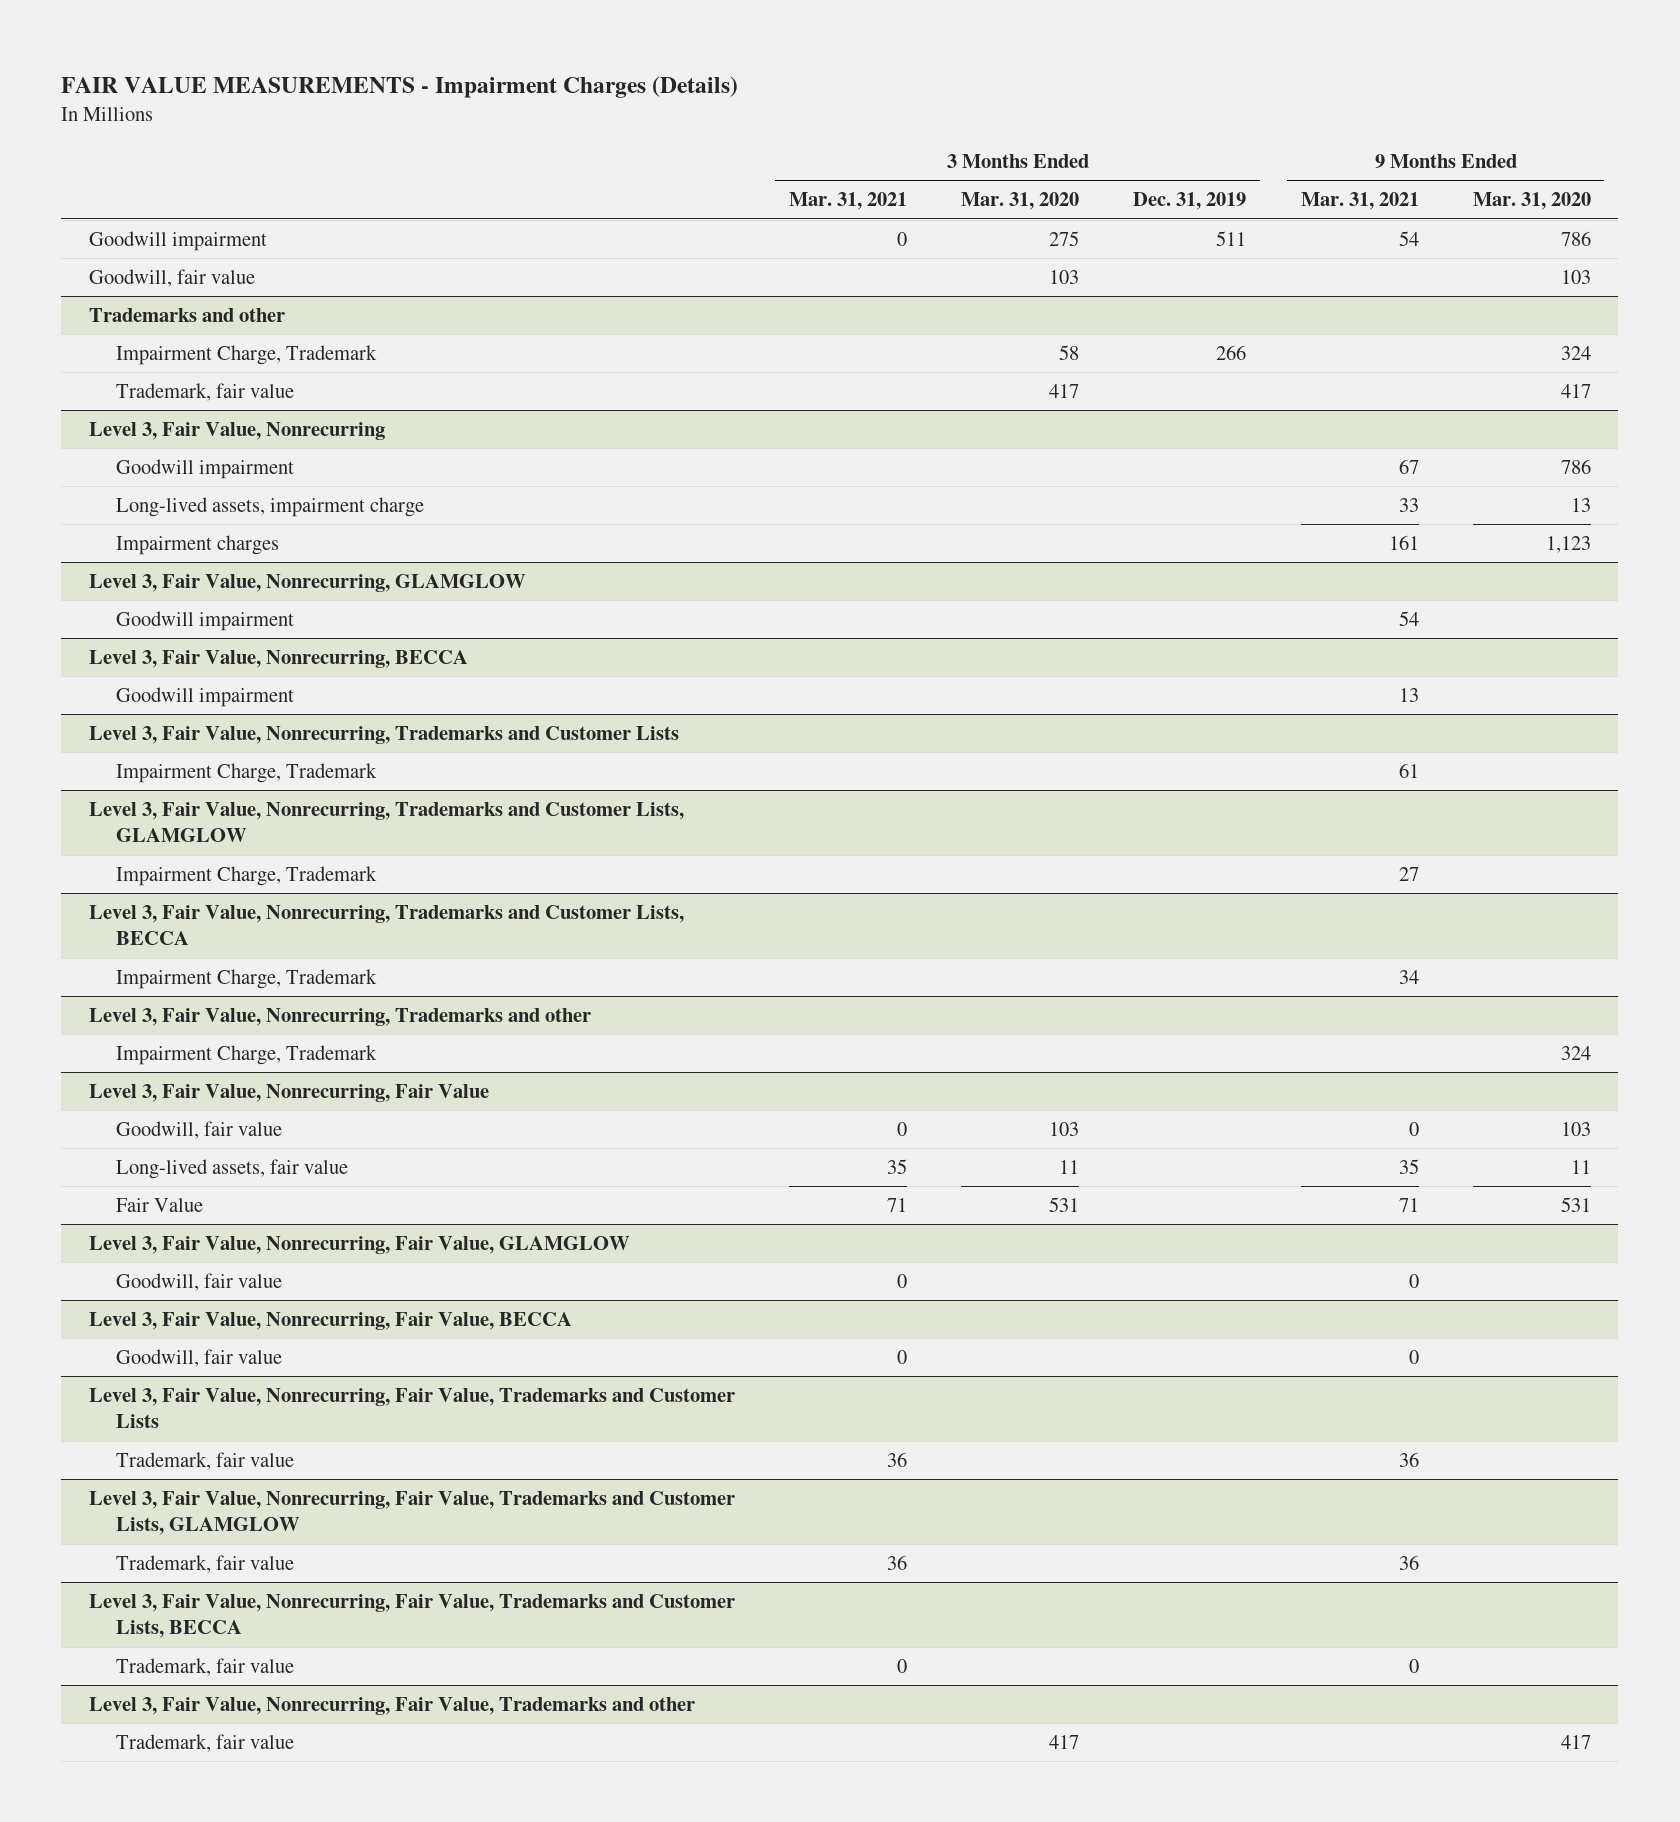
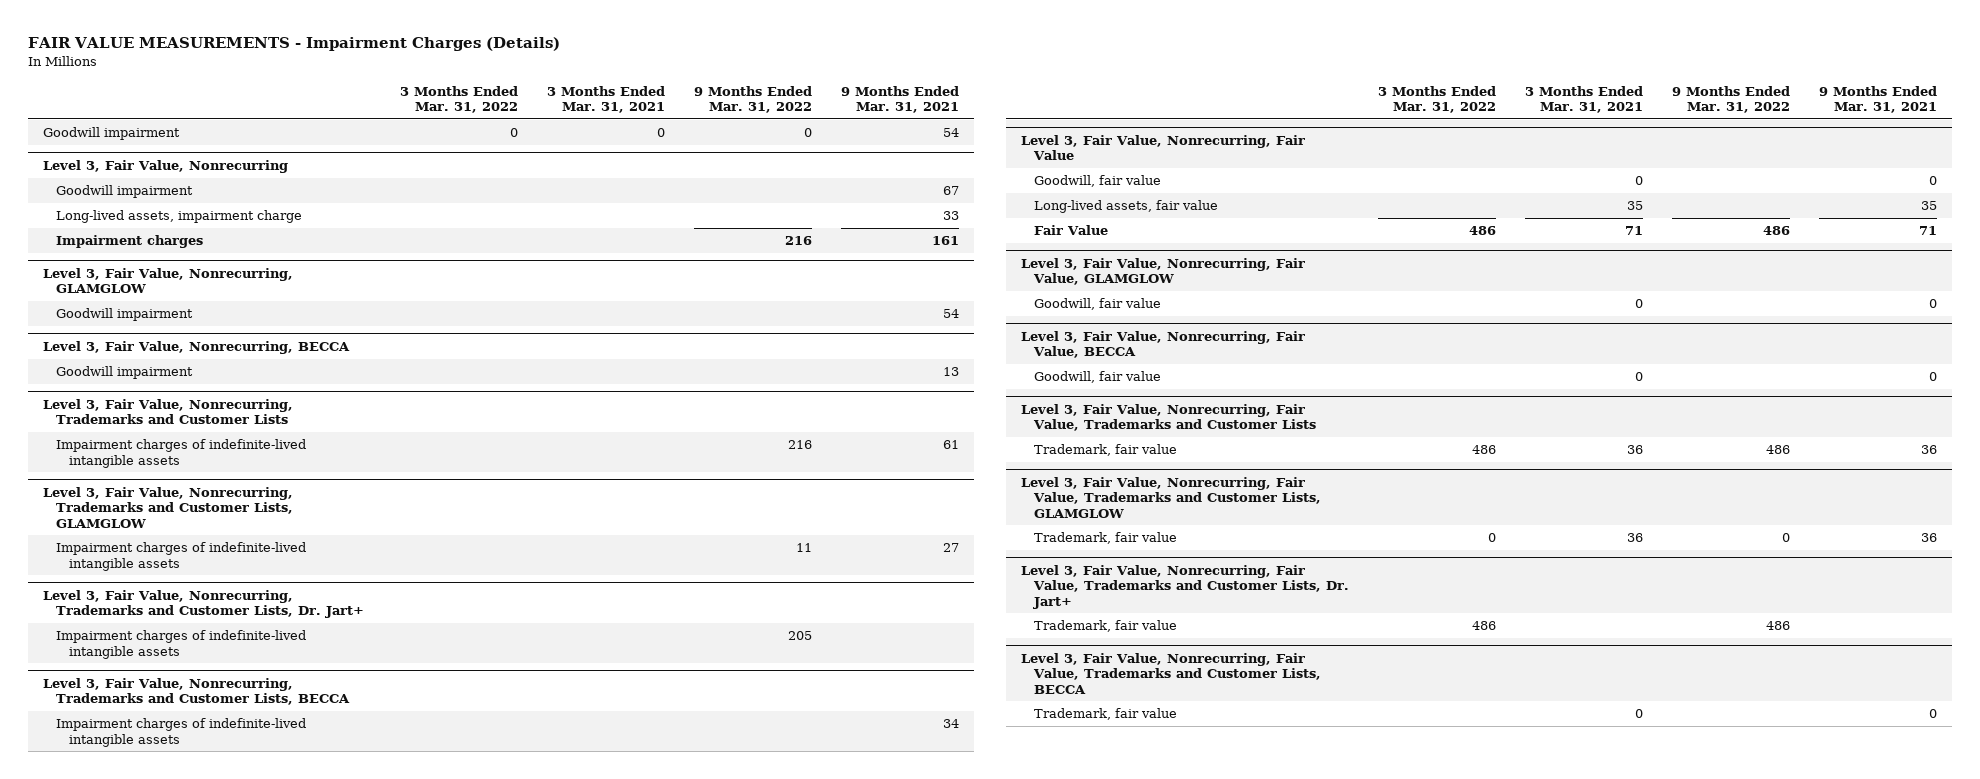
[961,192,1080,211] Mar. 31, 2020 -> none
[1133,192,1247,211] Dec. 31, 2019 -> none
[1472,192,1591,211] Mar. 31, 2020 -> none
none -> [399,85,518,114] 3 Months Ended Mar. 31, 2022
none -> [694,85,813,114] 9 Months Ended Mar. 31, 2022
[88,269,255,288] Goodwill, fair value -> none
[88,308,285,323] Trademarks and other -> none
[116,345,378,366] Impairment Charge, Trademark -> none
[116,383,295,402] Trademark, fair value -> none
[116,763,378,784] Impairment Charge, Trademark -> [55,439,306,468] Impairment charges of indefinite-lived intangible assets
[116,866,378,887] Impairment Charge, Trademark -> [55,542,306,571] Impairment charges of indefinite-lived intangible assets
none -> [42,589,364,619] Level 3, Fair Value, Nonrecurring, Trademarks and Customer Lists, Dr. Jart+
none -> [55,630,306,659] Impairment charges of indefinite-lived intangible assets
[88,1008,591,1027] Level 3, Fair Value, Nonrecurring, Trademarks and other -> none
[116,1045,378,1066] Impairment Charge, Trademark -> none
[116,969,378,990] Impairment Charge, Trademark -> [55,718,306,747] Impairment charges of indefinite-lived intangible assets
none -> [1020,564,1349,609] Level 3, Fair Value, Nonrecurring, Fair Value, Trademarks and Customer Lists, Dr. Jart+
none -> [1033,620,1177,633] Trademark, fair value
[88,1697,695,1716] Level 3, Fair Value, Nonrecurring, Fair Value, Trademarks and other -> none
[116,1734,295,1753] Trademark, fair value -> none

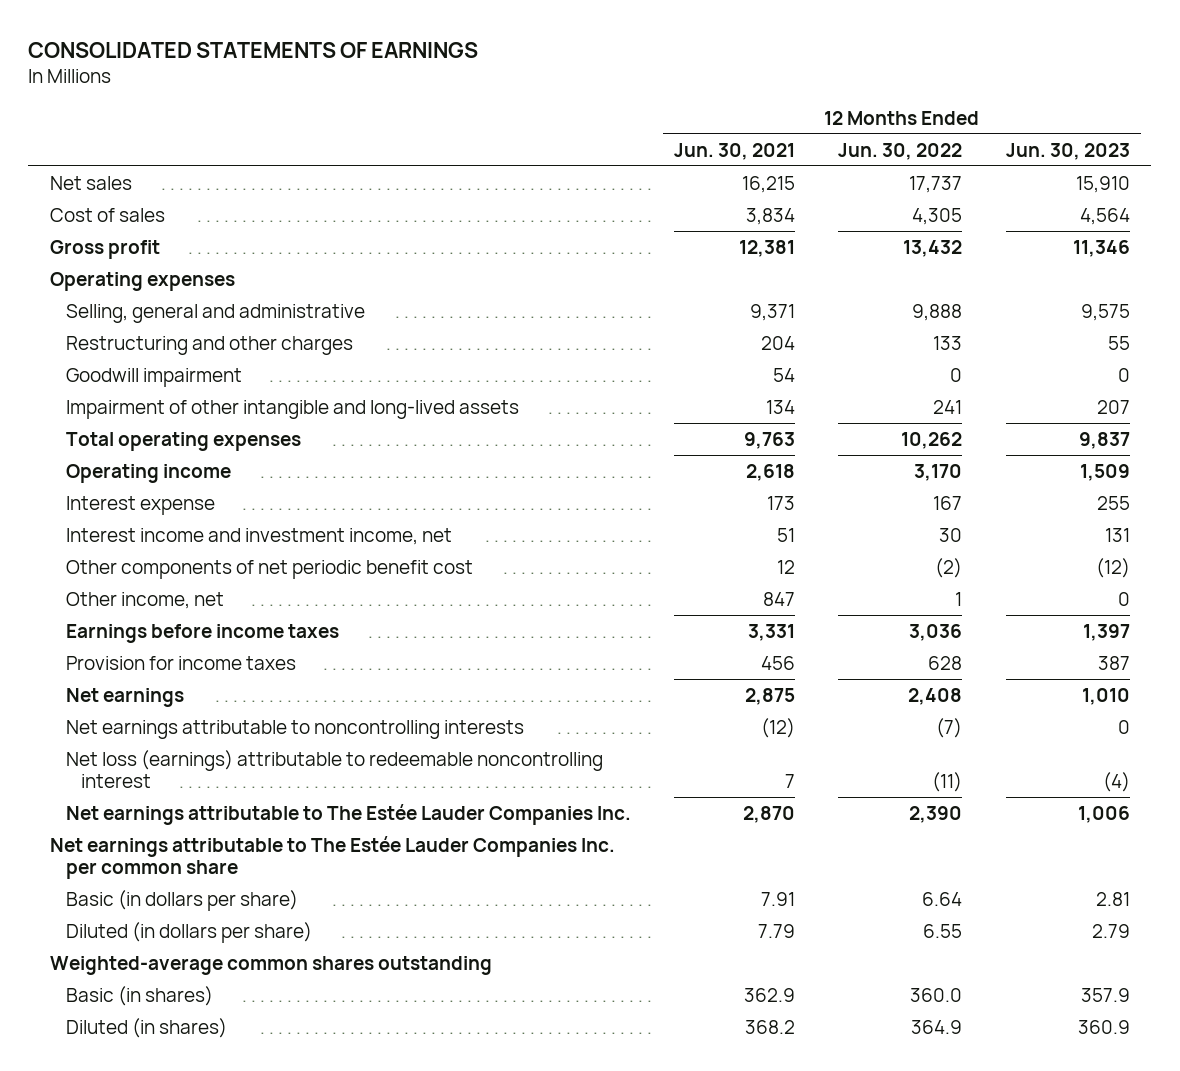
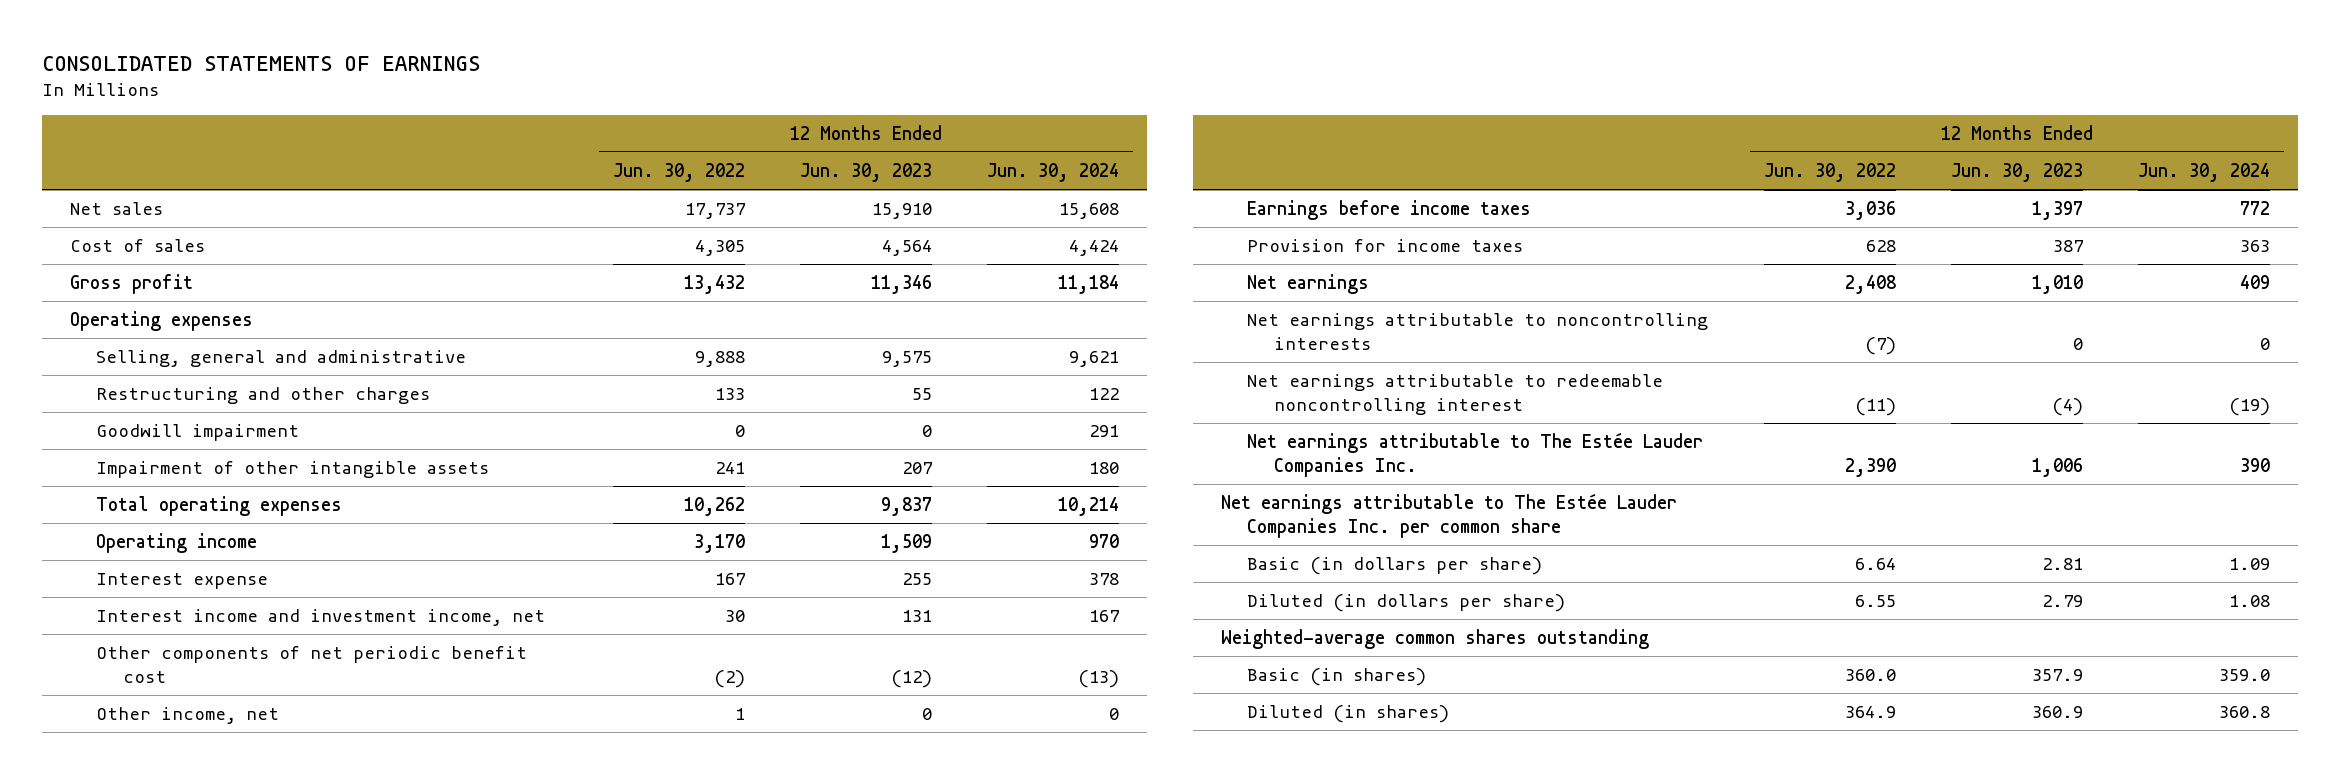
[674,142,796,160] Jun. 30, 2021 -> none
none -> [986,163,1119,183] Jun. 30, 2024
[65,399,519,419] Impairment of other intangible and long-lived assets -> [96,461,490,479] Impairment of other intangible assets
[65,749,603,788] Net loss (earnings) attributable to redeemable noncontrolling interest -> [1247,374,1664,415] Net earnings attributable to redeemable noncontrolling interest

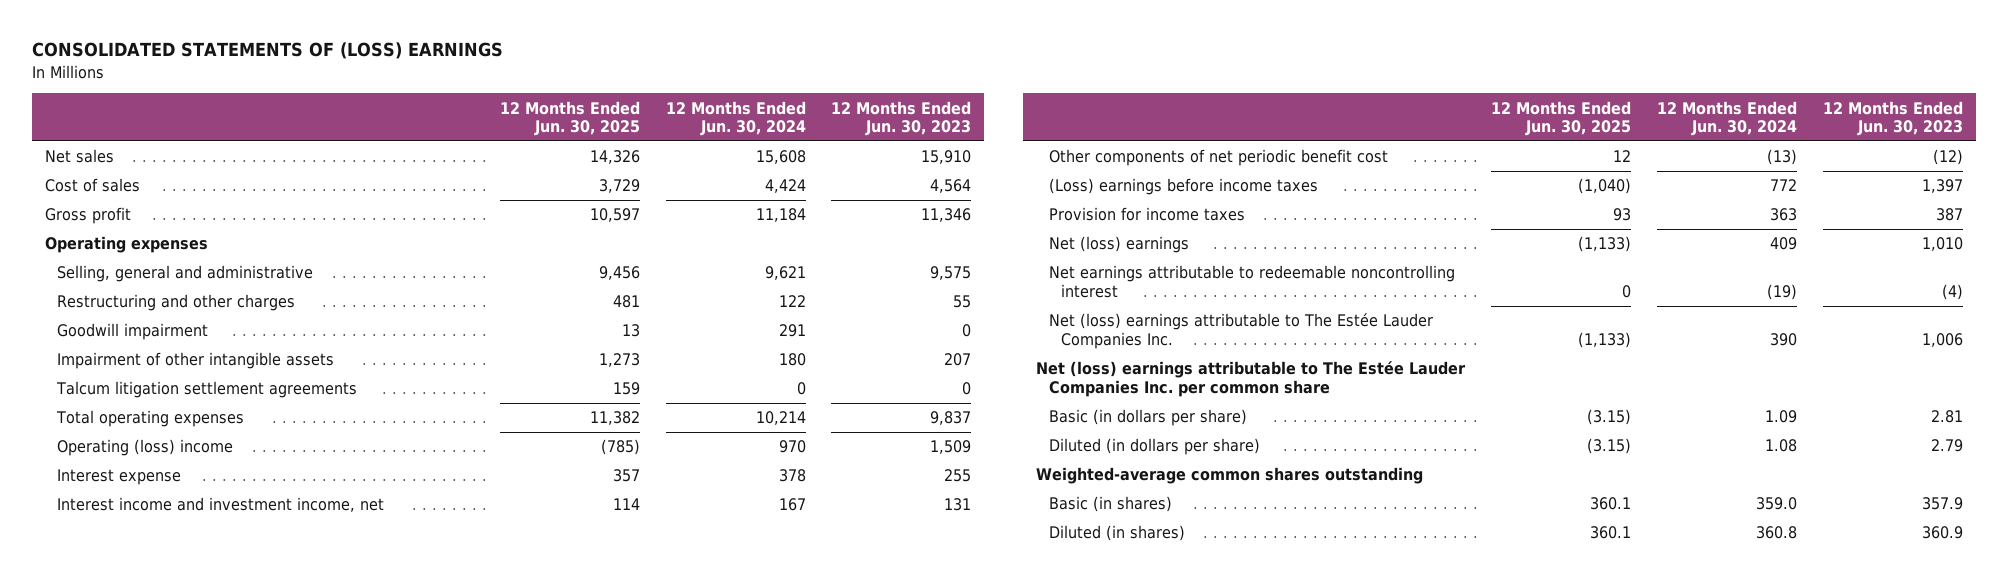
[41,55,480,71] CONSOLIDATED STATEMENTS OF EARNINGS -> [31,42,503,60] CONSOLIDATED STATEMENTS OF (LOSS) EARNINGS
[612,163,745,183] Jun. 30, 2022 -> none
none -> [499,100,640,136] 12 Months Ended Jun. 30, 2025
none -> [56,381,358,399] Talcum litigation settlement agreements
[96,533,258,554] Operating income -> [57,439,234,457] Operating (loss) income
[96,707,280,725] Other income, net -> none
[1247,200,1532,221] Earnings before income taxes -> [1048,178,1318,196] (Loss) earnings before income taxes
[1247,313,1709,350] Net earnings attributable to noncontrolling interests -> none
[1247,274,1370,295] Net earnings -> [1048,236,1189,254] Net (loss) earnings
[1247,432,1704,477] Net earnings attributable to The Estée Lauder Companies Inc. -> [1048,313,1433,349] Net (loss) earnings attributable to The Estée Lauder Companies Inc.
[1220,493,1677,538] Net earnings attributable to The Estée Lauder Companies Inc. per common share -> [1036,361,1467,397] Net (loss) earnings attributable to The Estée Lauder Companies Inc. per common share

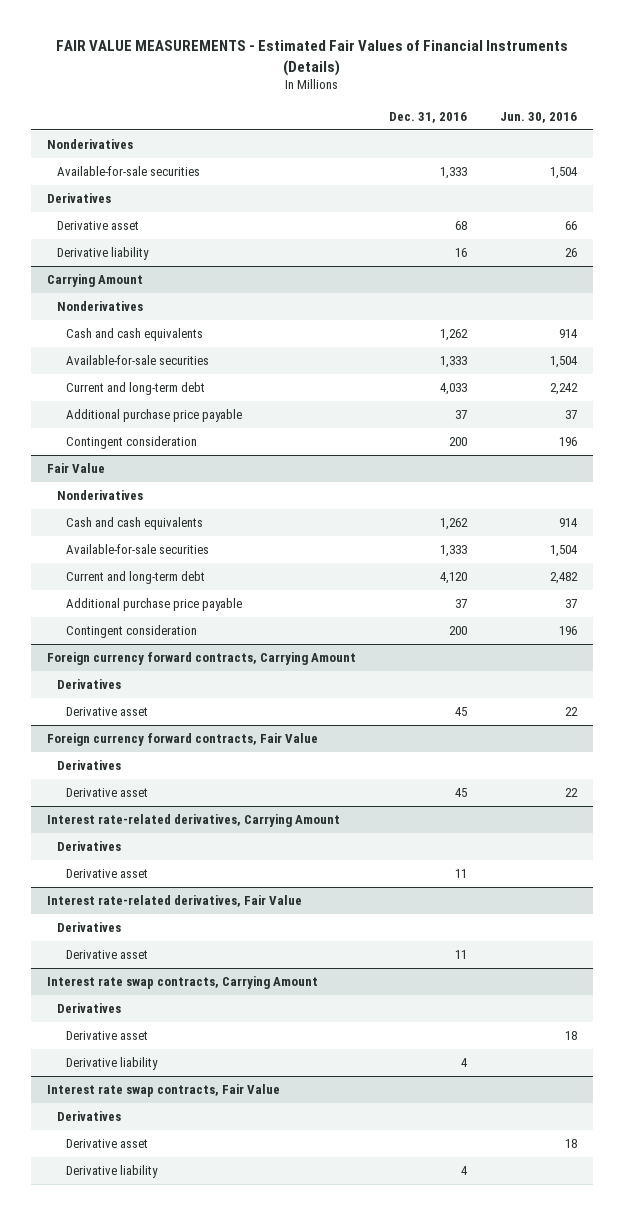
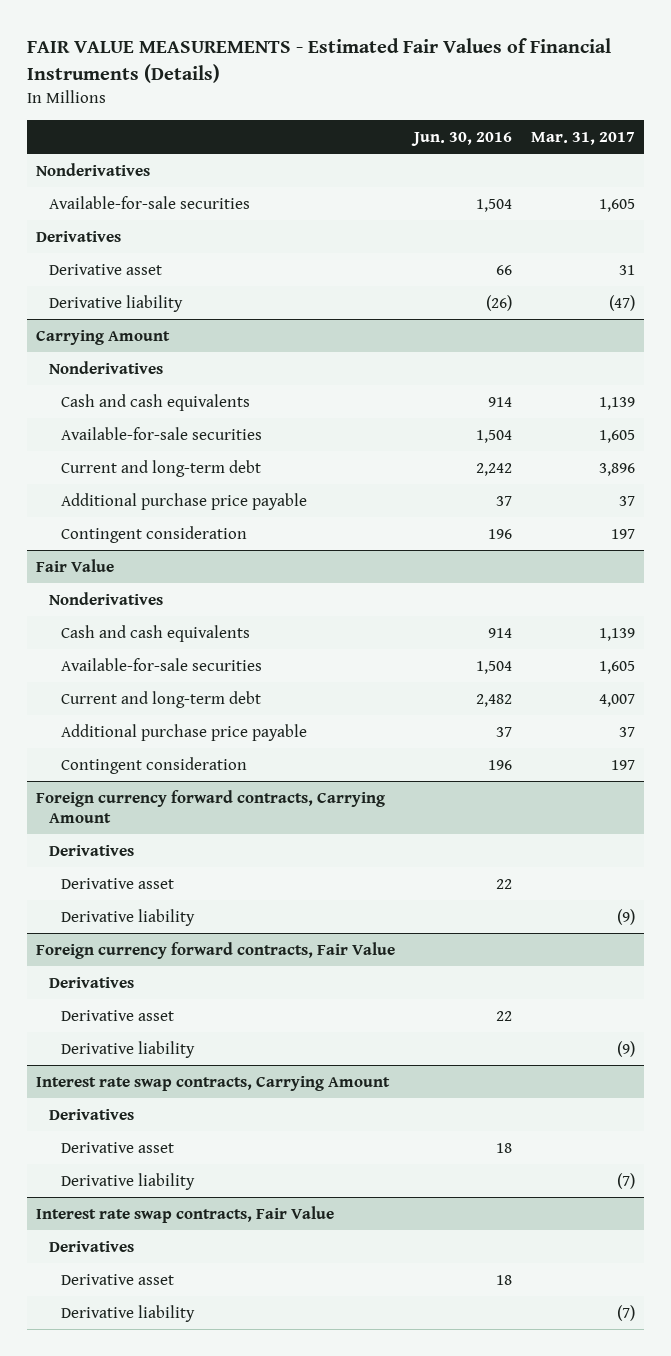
[388,111,467,123] Dec. 31, 2016 -> none
none -> [531,132,636,146] Mar. 31, 2017
[564,248,577,258] 26 -> [486,294,513,311] (26)
none -> [61,908,196,926] Derivative liability
[47,814,341,828] Interest rate-related derivatives, Carrying Amount -> none
[56,841,121,852] Derivatives -> none
[65,869,148,879] Derivative asset -> none
[47,895,303,908] Interest rate-related derivatives, Fair Value -> none
[56,922,121,933] Derivatives -> none
[65,950,148,960] Derivative asset -> none
none -> [61,1040,196,1058] Derivative liability

